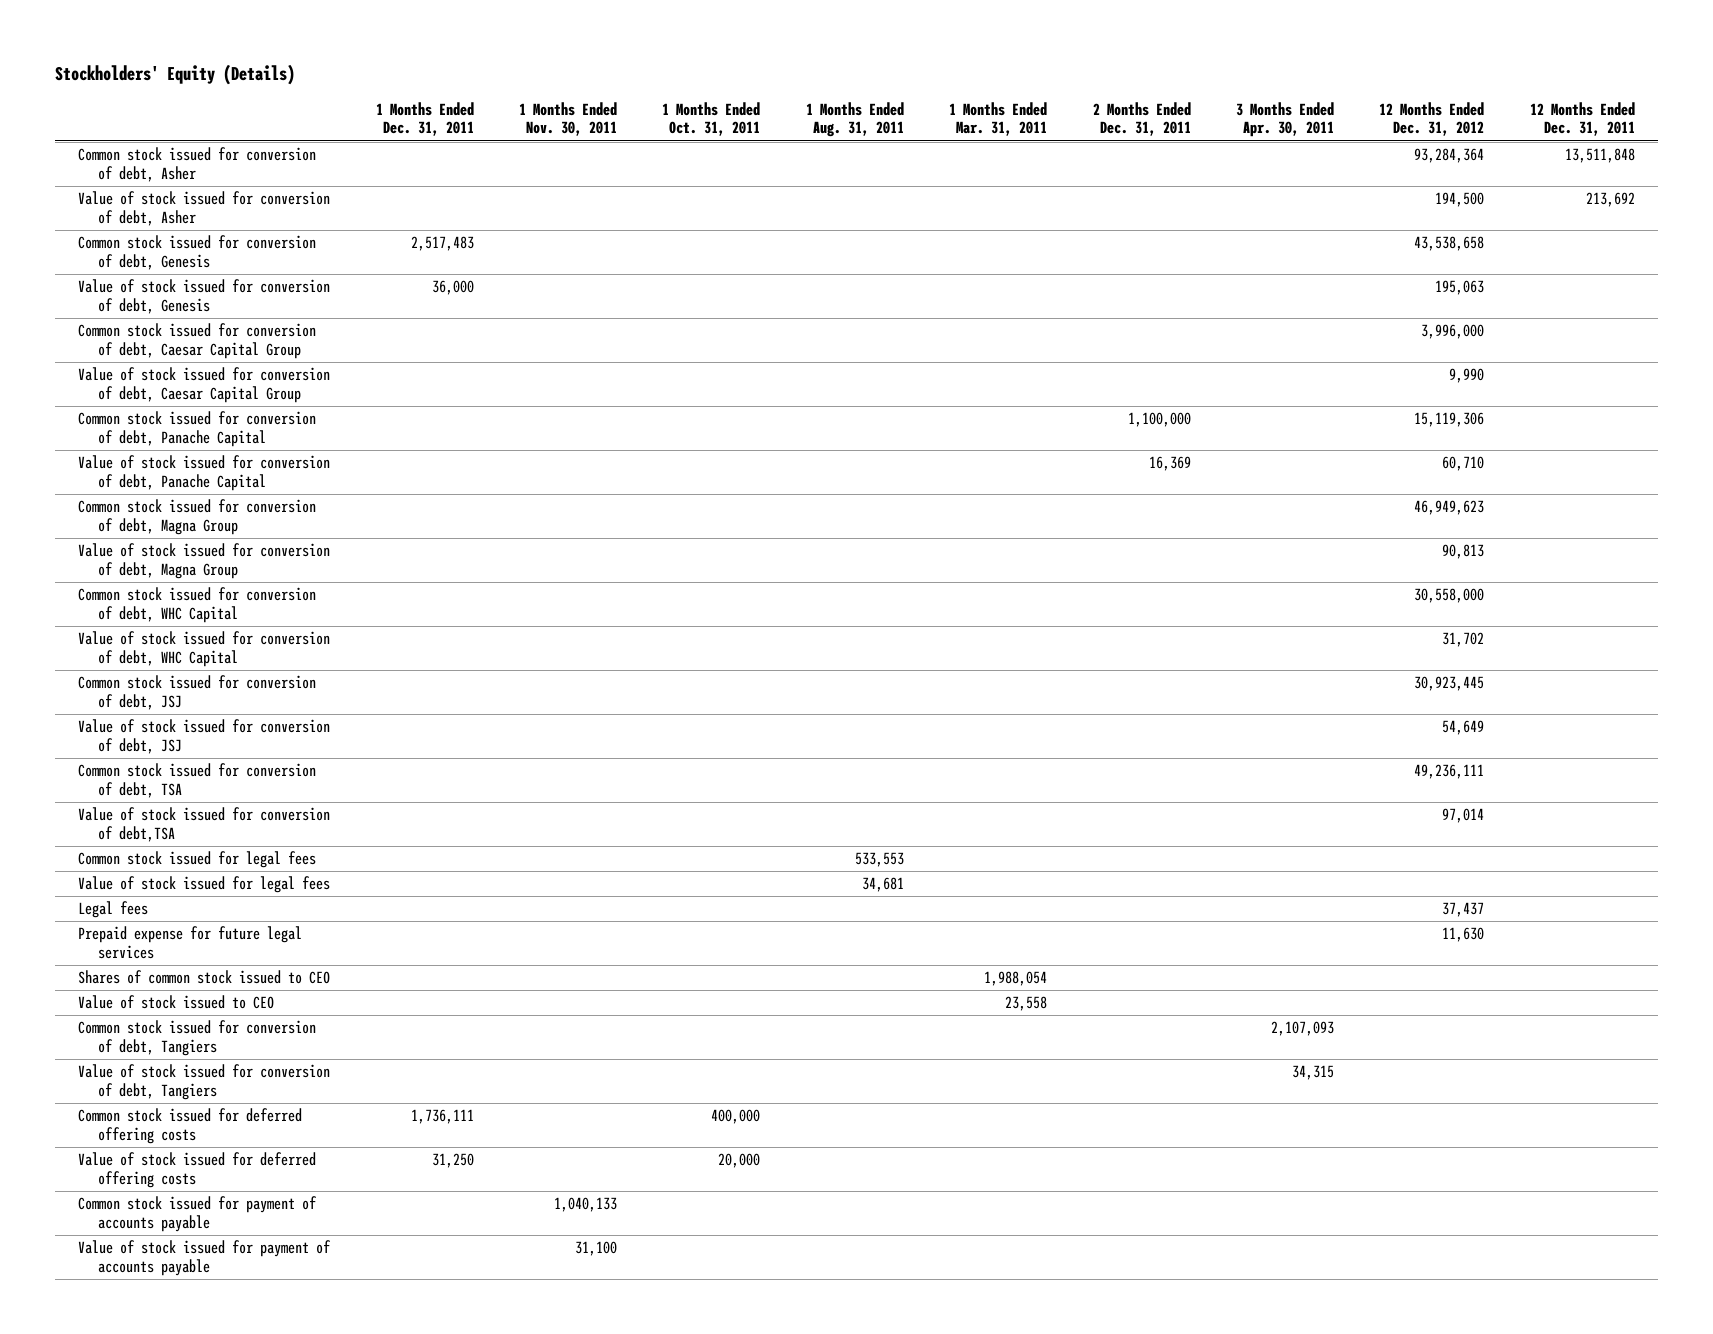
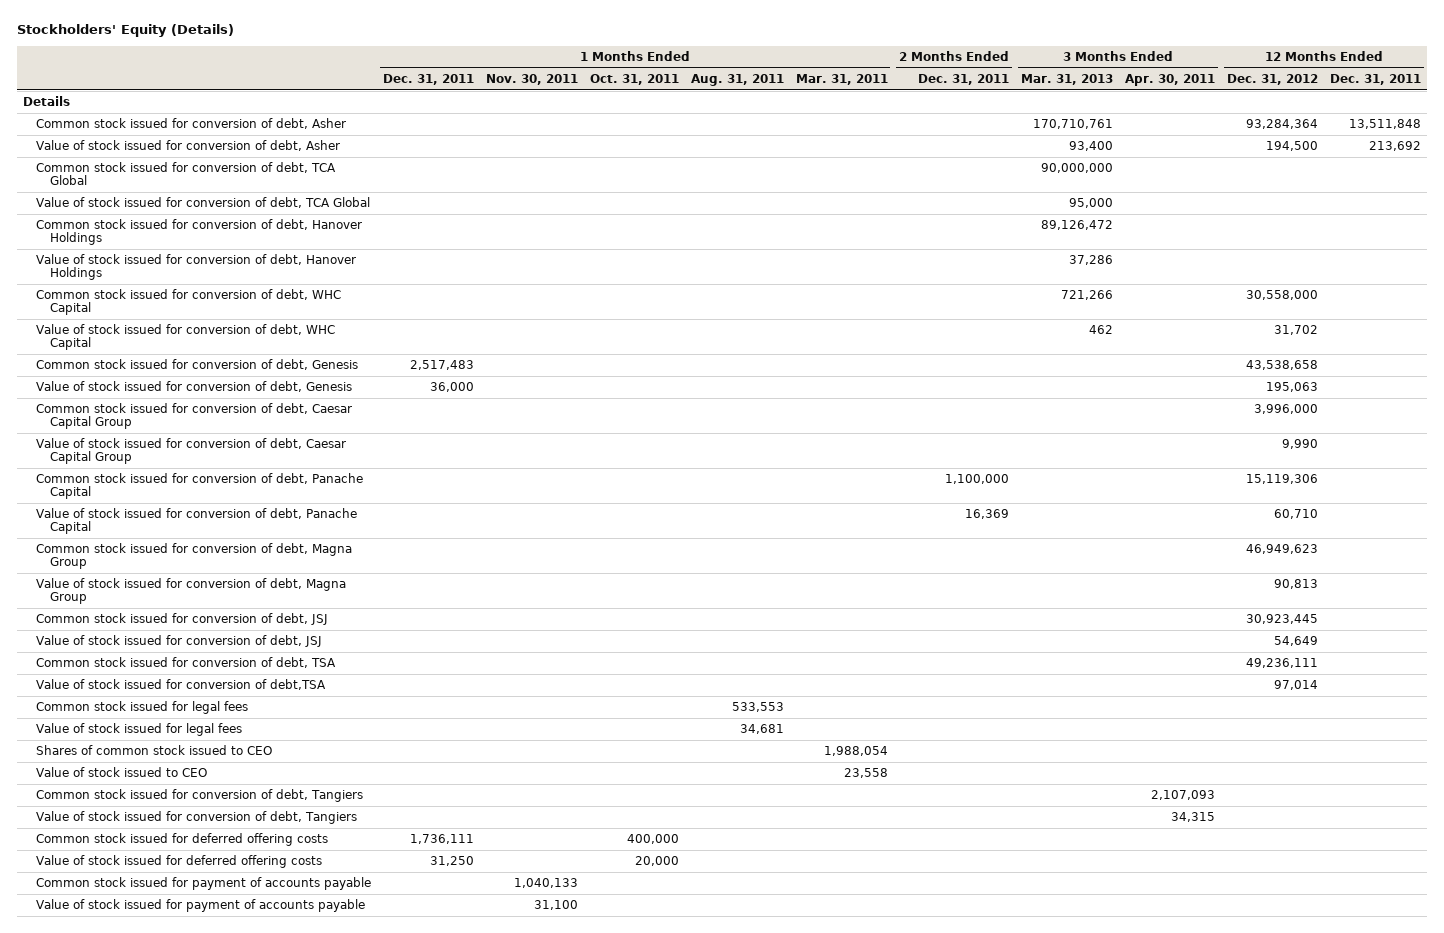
none -> [1021,74,1114,86] Mar. 31, 2013
none -> [22,96,70,107] Details
none -> [36,162,337,186] Common stock issued for conversion of debt, TCA Global
none -> [36,197,371,209] Value of stock issued for conversion of debt, TCA Global
none -> [36,219,363,246] Common stock issued for conversion of debt, Hanover Holdings
none -> [36,254,357,281] Value of stock issued for conversion of debt, Hanover Holdings
[78,587,317,624] Common stock issued for conversion of debt, WHC Capital -> [36,289,342,316] Common stock issued for conversion of debt, WHC Capital
[78,631,331,668] Value of stock issued for conversion of debt, WHC Capital -> [36,324,336,351] Value of stock issued for conversion of debt, WHC Capital
[78,901,149,919] Legal fees -> none
[78,926,303,960] Prepaid expense for future legal services -> none

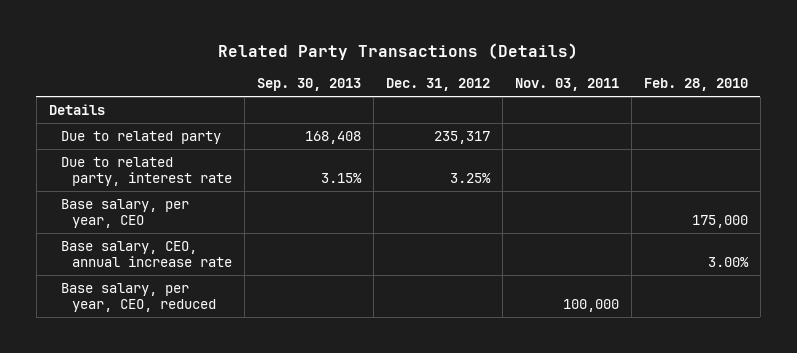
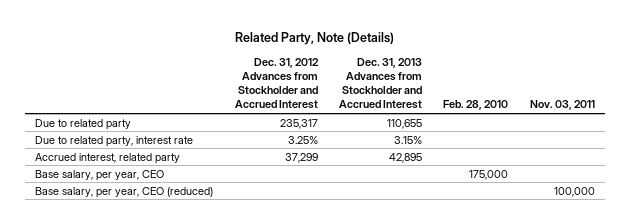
[218,43,579,61] Related Party Transactions (Details) -> [235,31,395,45] Related Party, Note (Details)
[257,78,362,92] Sep. 30, 2013 -> none
[386,78,491,92] Dec. 31, 2012 -> none
none -> [234,57,319,110] Dec. 31, 2012 Advances from Stockholder and Accrued Interest
none -> [339,57,423,110] Dec. 31, 2013 Advances from Stockholder and Accrued Interest
[48,103,105,115] Details -> none
none -> [35,152,181,164] Accrued interest, related party
[60,240,233,268] Base salary, CEO, annual increase rate -> none
[60,282,217,313] Base salary, per year, CEO, reduced -> [35,186,214,198] Base salary, per year, CEO (reduced)

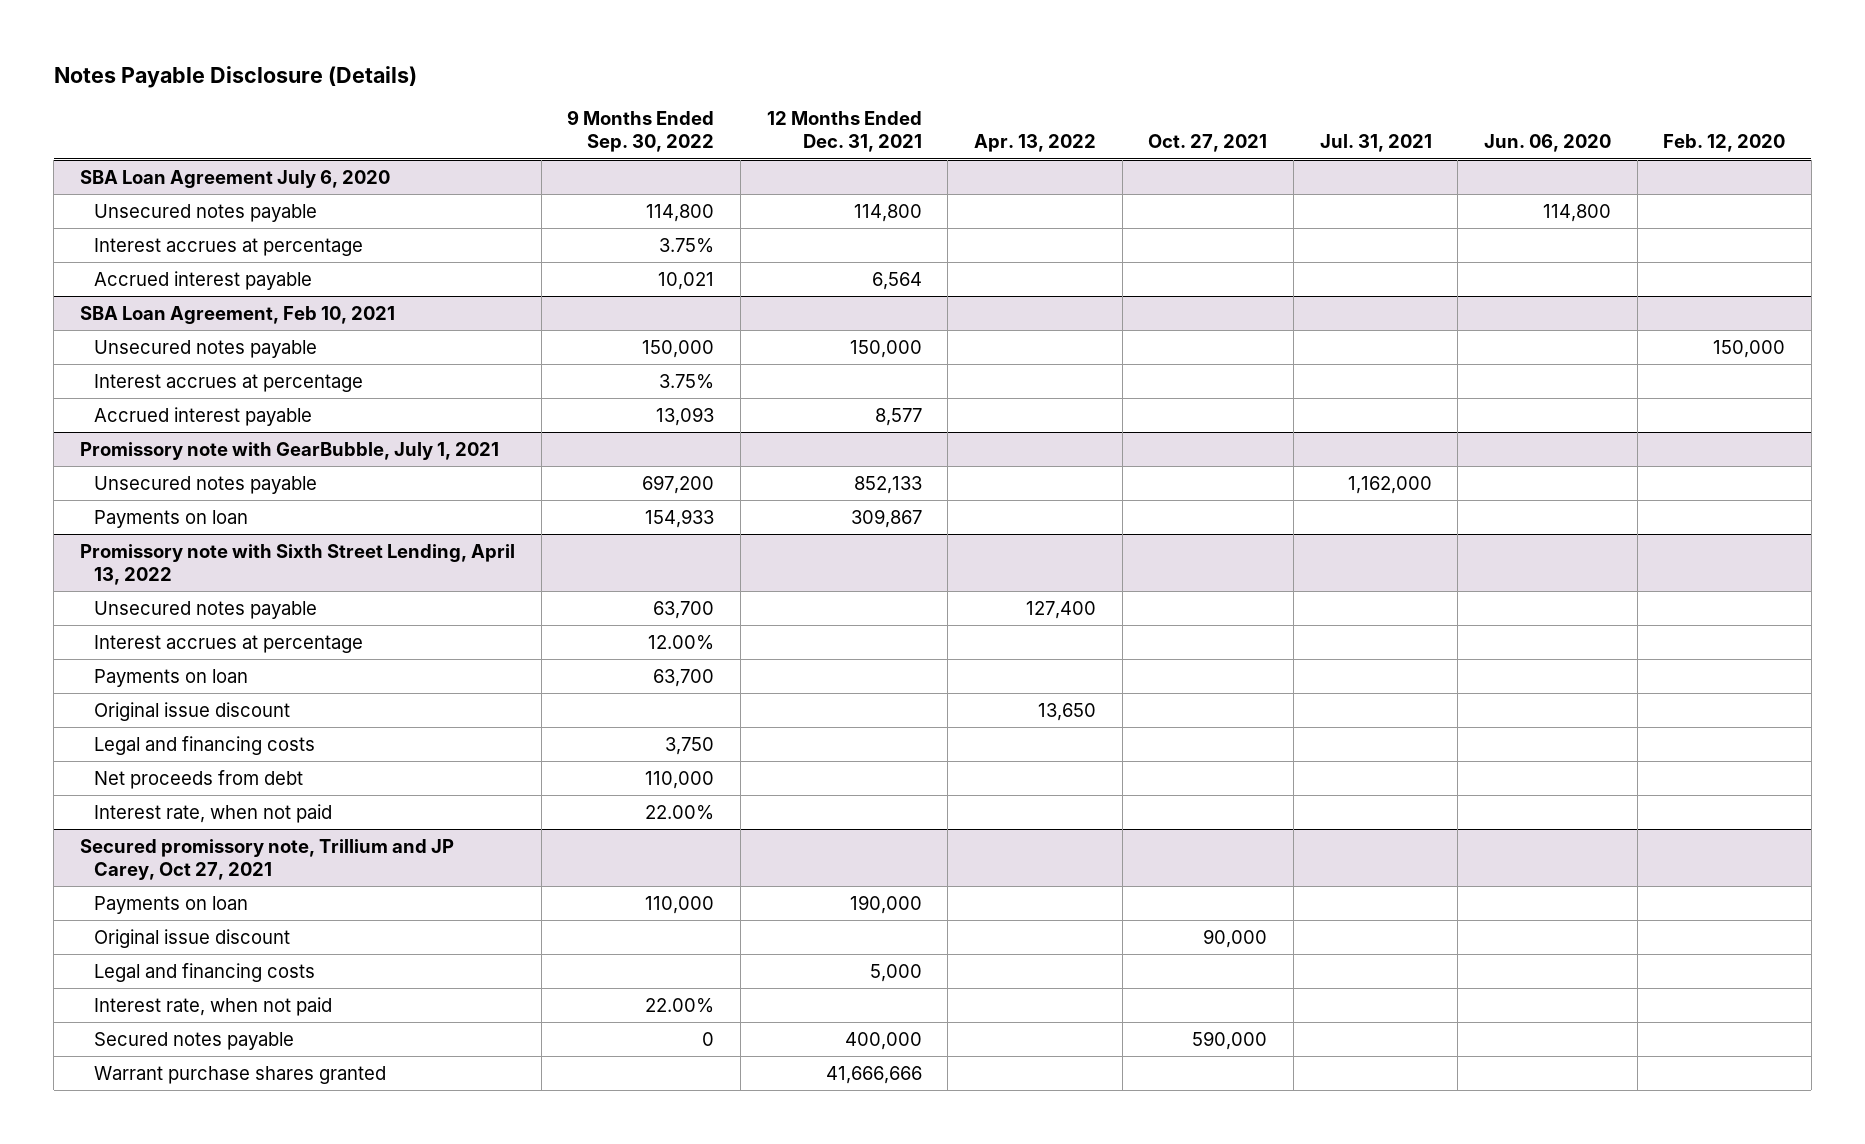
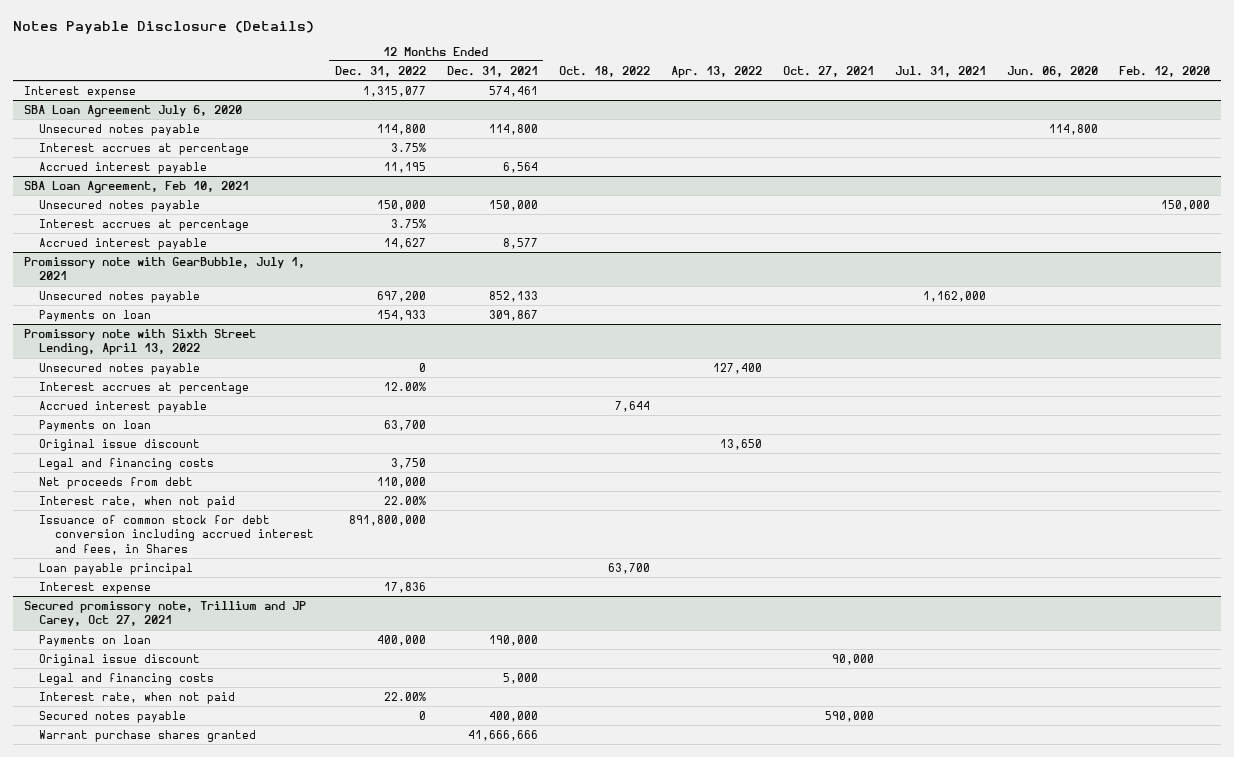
[567,110,715,153] 9 Months Ended Sep. 30, 2022 -> none
none -> [334,65,426,77] Dec. 31, 2022
none -> [558,65,650,77] Oct. 18, 2022
none -> [23,85,136,98] Interest expense
none -> [39,400,208,413] Accrued interest payable
none -> [39,514,314,555] Issuance of common stock for debt conversion including accrued interest and fees, in Shares
none -> [39,562,194,575] Loan payable principal
none -> [39,581,152,594] Interest expense

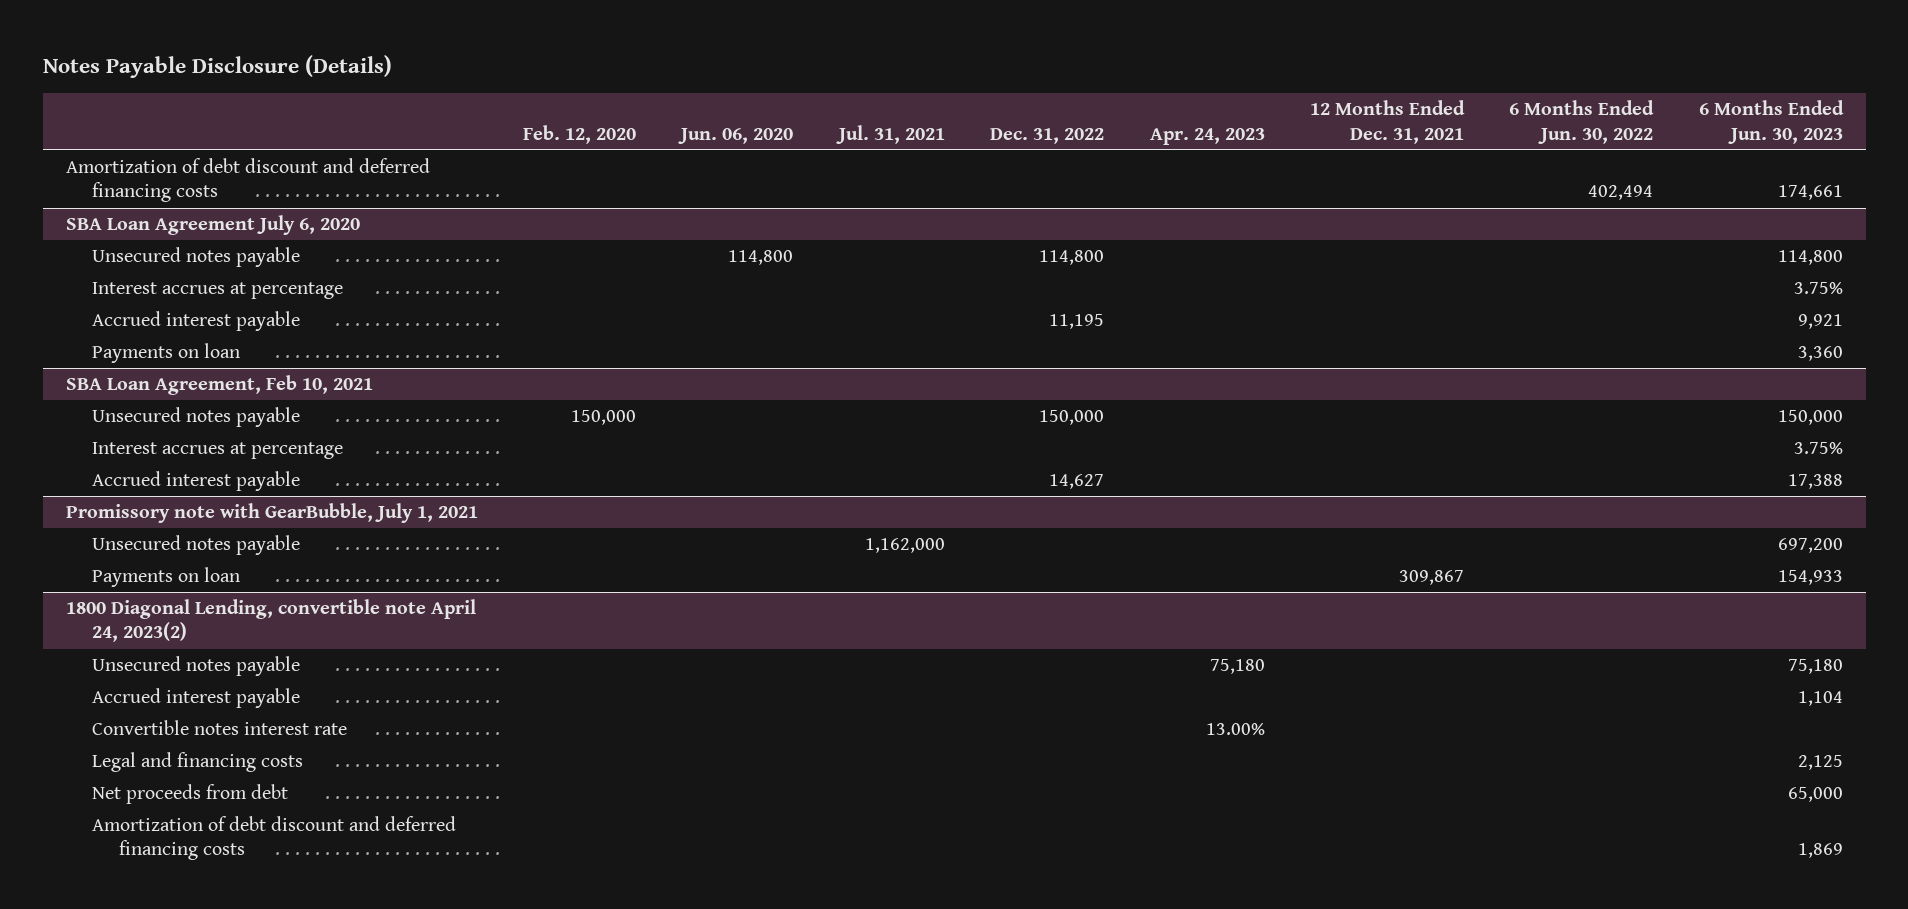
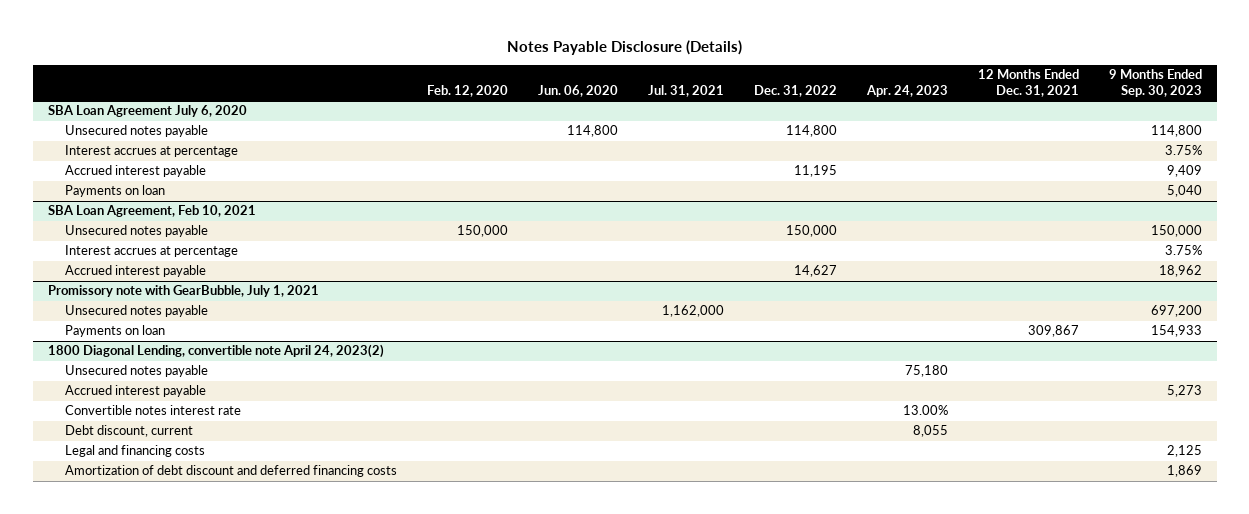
[1509,100,1655,144] 6 Months Ended Jun. 30, 2022 -> none
[1698,100,1844,144] 6 Months Ended Jun. 30, 2023 -> none
none -> [1108,69,1202,98] 9 Months Ended Sep. 30, 2023
[65,158,430,203] Amortization of debt discount and deferred financing costs -> none
none -> [64,425,193,438] Debt discount, current
[92,784,289,805] Net proceeds from debt -> none

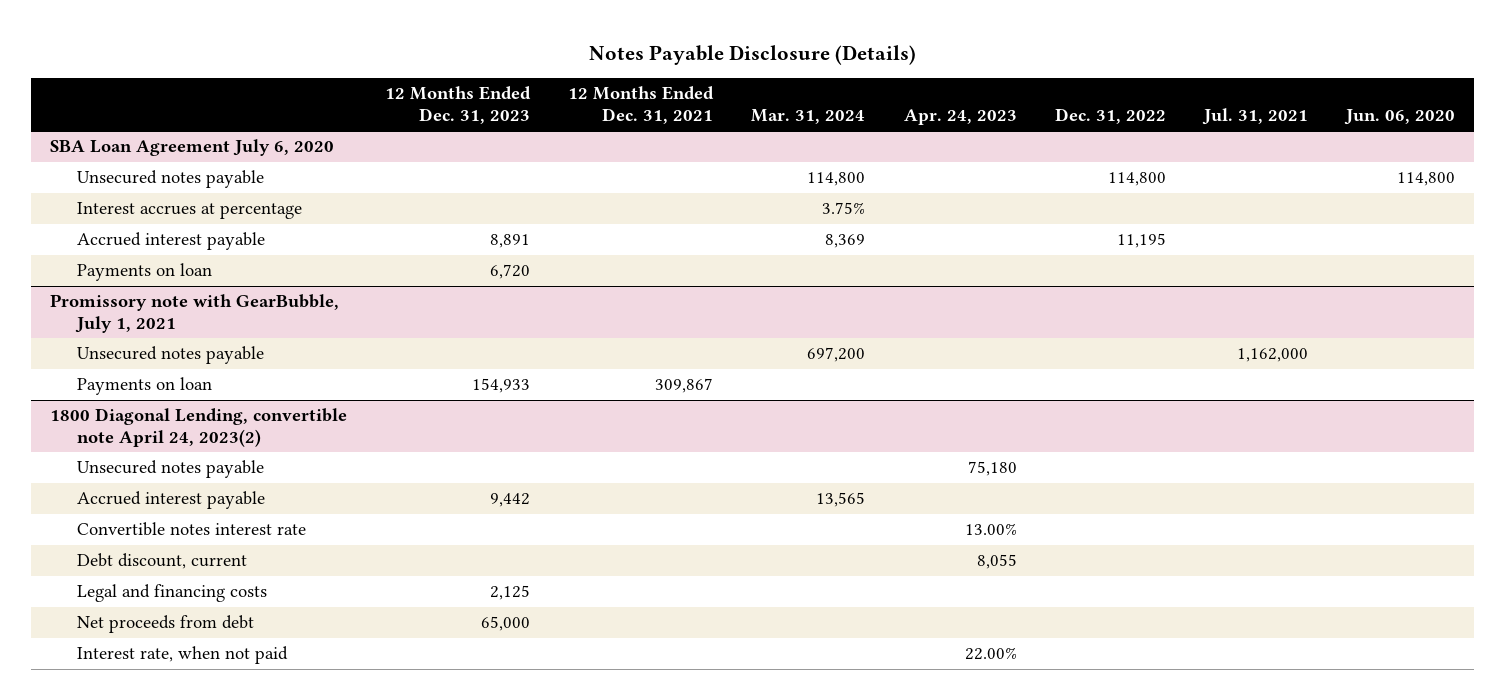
[426,85,508,98] Feb. 12, 2020 -> none
[1108,69,1202,98] 9 Months Ended Sep. 30, 2023 -> none
none -> [385,86,532,124] 12 Months Ended Dec. 31, 2023
none -> [751,108,866,124] Mar. 31, 2024
[47,205,256,218] SBA Loan Agreement, Feb 10, 2021 -> none
[64,225,208,238] Unsecured notes payable -> none
[64,245,238,258] Interest accrues at percentage -> none
[64,265,206,278] Accrued interest payable -> none
[64,465,397,478] Amortization of debt discount and deferred financing costs -> none
none -> [76,615,254,634] Net proceeds from debt
none -> [76,646,288,665] Interest rate, when not paid

